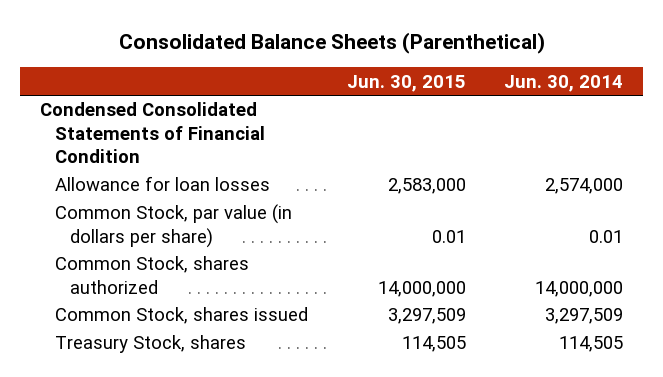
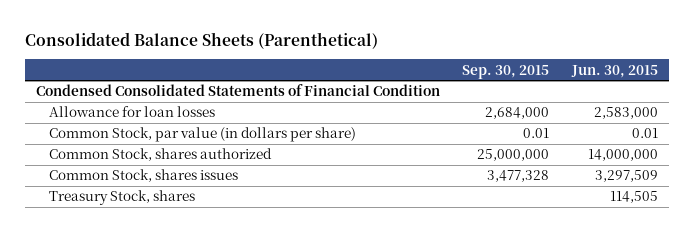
[504,74,624,92] Jun. 30, 2014 -> none
none -> [462,64,550,79] Sep. 30, 2015
[55,307,309,325] Common Stock, shares issued -> [49,169,239,183] Common Stock, shares issues

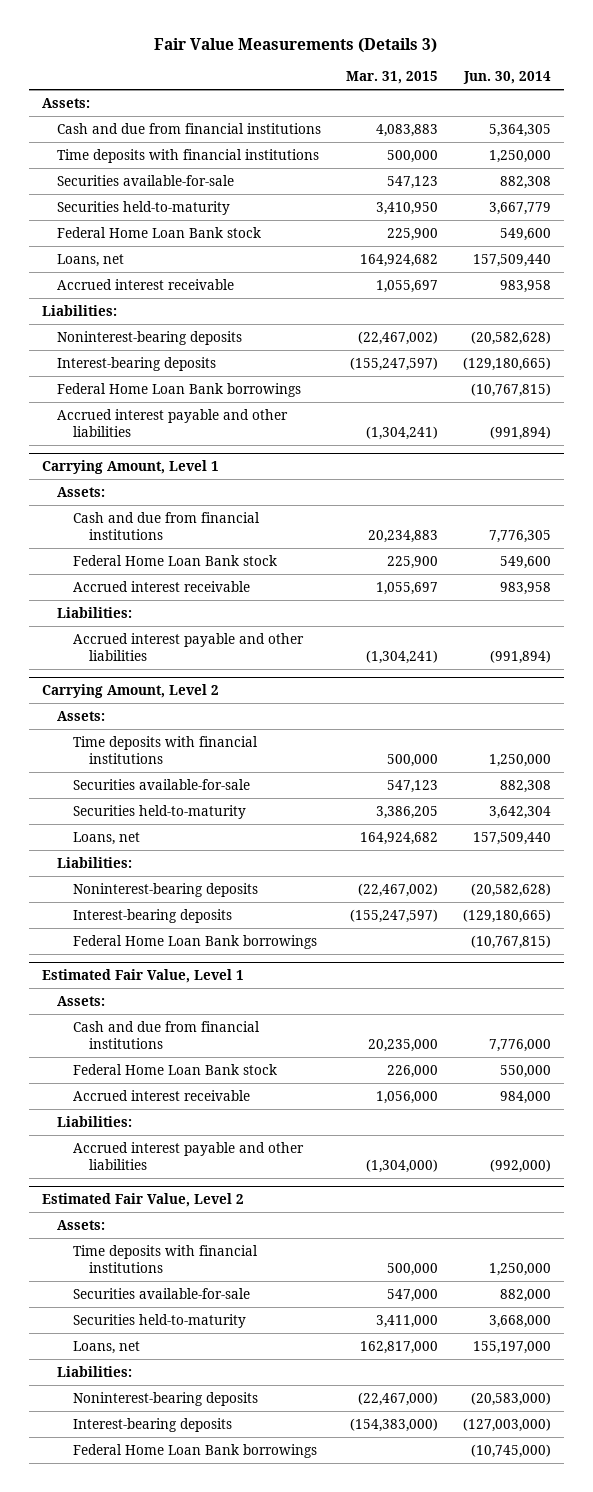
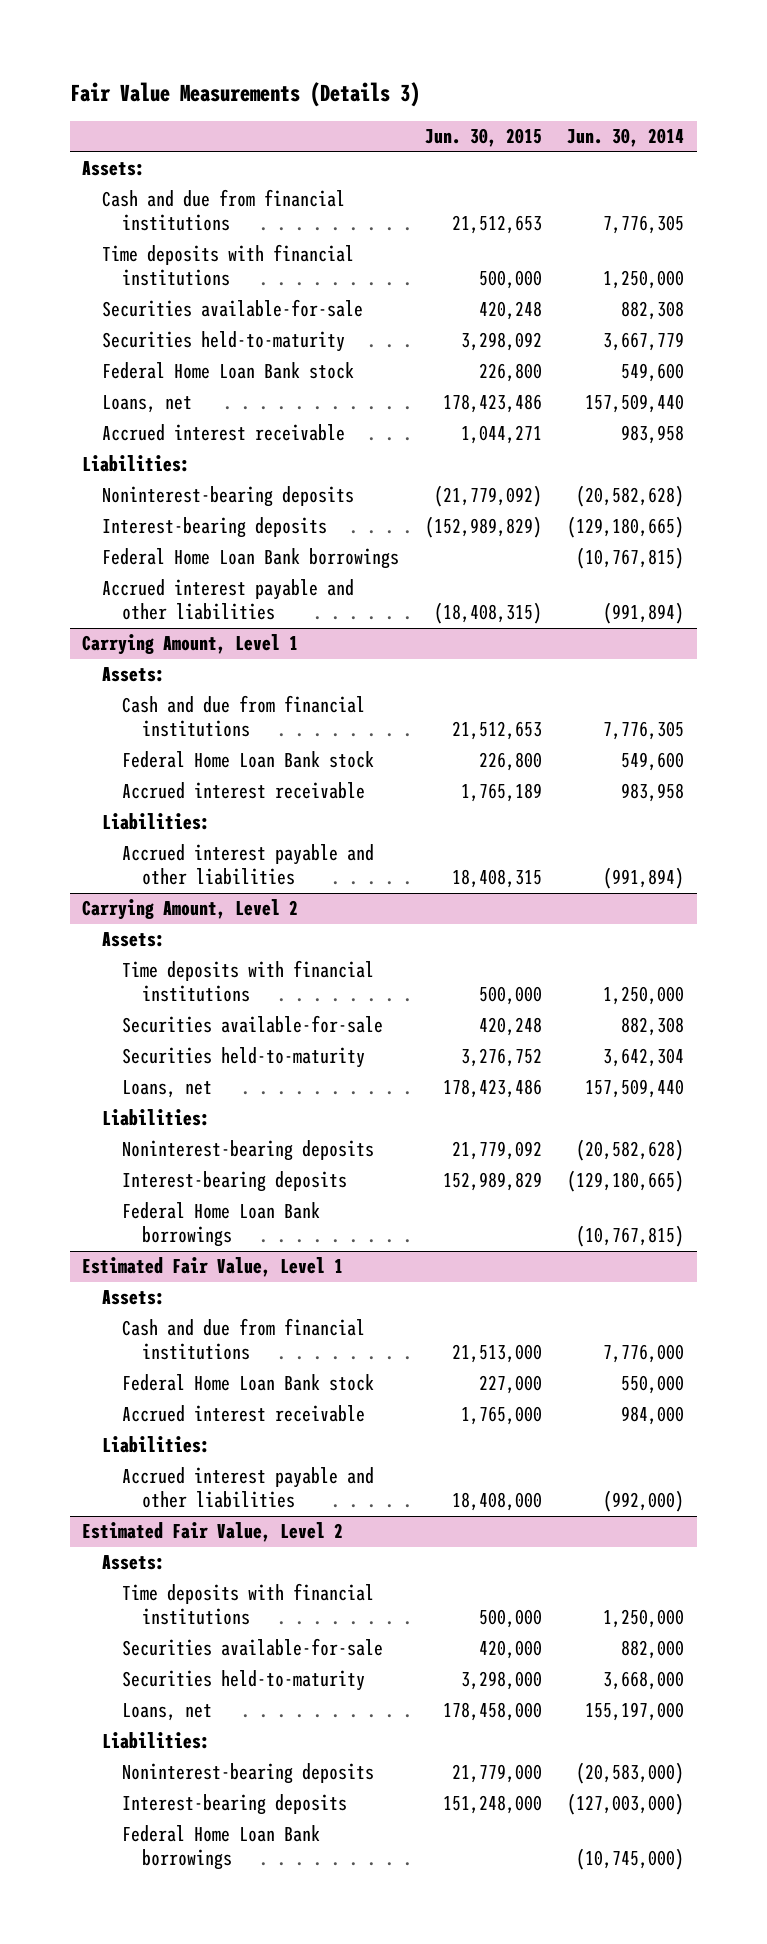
[346,71,439,85] Mar. 31, 2015 -> none
none -> [424,128,542,148] Jun. 30, 2015
[489,123,552,137] 5,364,305 -> [603,215,685,235] 7,776,305

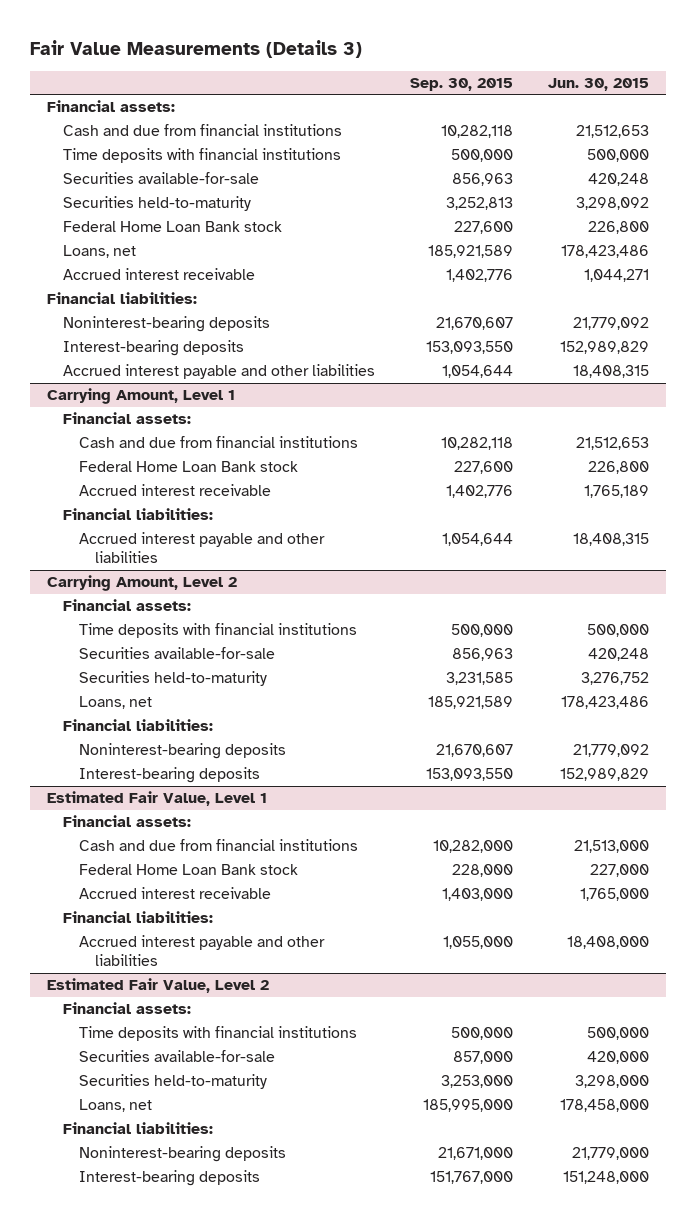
[567,128,685,148] Jun. 30, 2014 -> none
none -> [409,77,513,91] Sep. 30, 2015
[82,161,146,177] Assets: -> [47,100,176,113] Financial assets:
[102,548,400,570] Federal Home Loan Bank borrowings -> none
[82,455,191,473] Liabilities: -> [47,292,198,305] Financial liabilities:
[433,485,542,508] (21,779,092) -> [572,317,649,331] 21,779,092
[424,516,542,539] (152,989,829) -> [559,341,649,355] 152,989,829
[433,602,542,625] (18,408,315) -> [572,365,649,379] 18,408,315
[102,667,166,683] Assets: -> [63,412,192,425] Financial assets:
[102,813,211,831] Liabilities: -> [63,508,214,521] Financial liabilities:
[102,932,166,948] Assets: -> [63,599,192,612] Financial assets:
[102,1109,211,1127] Liabilities: -> [63,719,214,732] Financial liabilities:
[121,1202,320,1248] Federal Home Loan Bank borrowings -> none
[102,1290,166,1306] Assets: -> [63,815,192,828] Financial assets:
[102,1436,211,1454] Liabilities: -> [63,911,214,924] Financial liabilities:
[102,1555,166,1571] Assets: -> [63,1002,192,1015] Financial assets:
[102,1732,211,1750] Liabilities: -> [63,1122,214,1135] Financial liabilities:
[121,1825,320,1871] Federal Home Loan Bank borrowings -> none

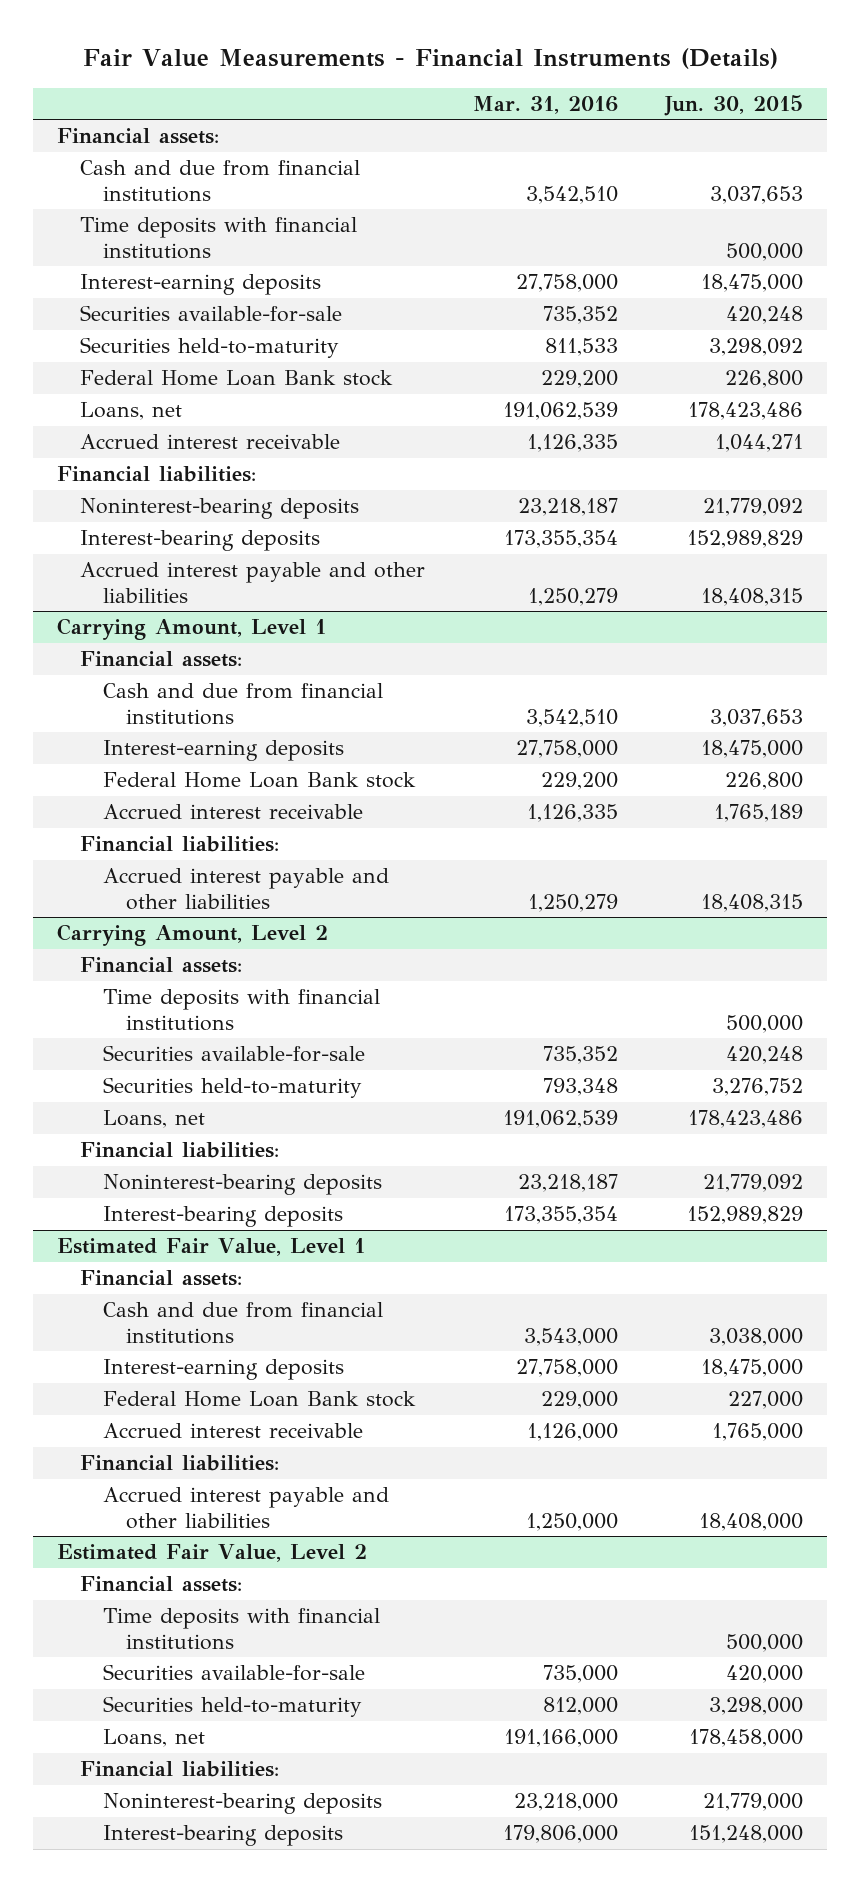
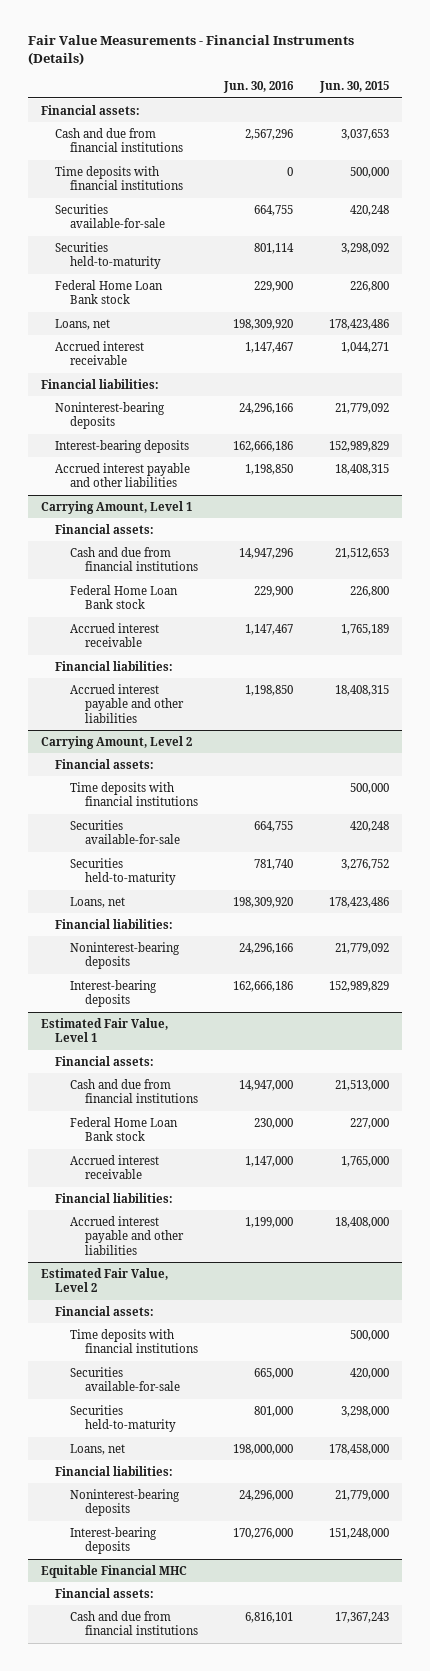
[472,95,618,114] Mar. 31, 2016 -> none
none -> [223,81,295,94] Jun. 30, 2016
[80,274,322,296] Interest-earning deposits -> none
[103,740,345,762] Interest-earning deposits -> none
[709,708,803,727] 3,037,653 -> [334,547,389,559] 21,512,653
[103,1359,345,1381] Interest-earning deposits -> none
[708,1327,803,1346] 3,038,000 -> [334,1079,389,1091] 21,513,000
none -> [40,1564,187,1578] Equitable Financial MHC
none -> [55,1587,155,1598] Financial assets:
none -> [70,1610,198,1636] Cash and due from financial institutions

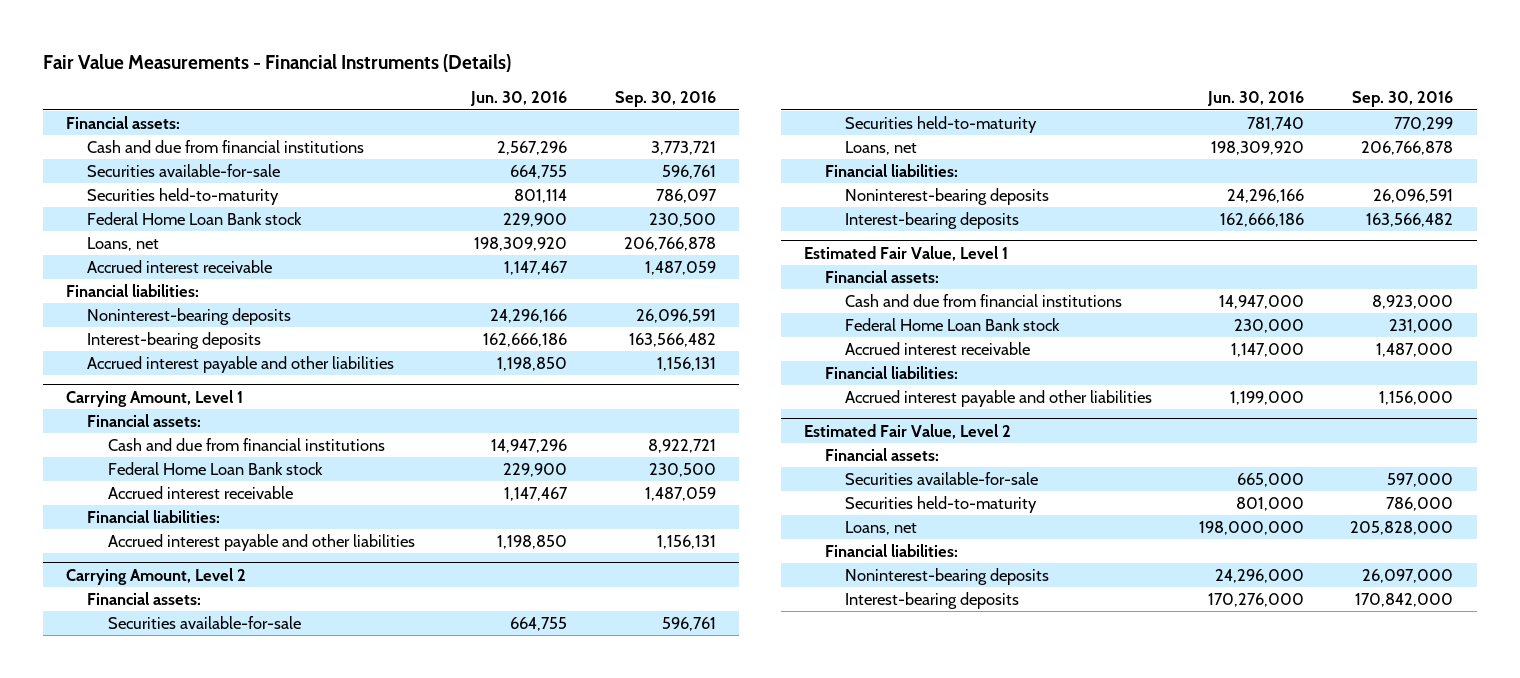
[318,81,389,94] Jun. 30, 2015 -> none
none -> [615,91,717,108] Sep. 30, 2016
[55,165,184,191] Time deposits with financial institutions -> none
[70,781,198,807] Time deposits with financial institutions -> none
[70,1328,198,1354] Time deposits with financial institutions -> none
[40,1564,187,1578] Equitable Financial MHC -> none
[55,1587,155,1598] Financial assets: -> none
[70,1610,198,1636] Cash and due from financial institutions -> none

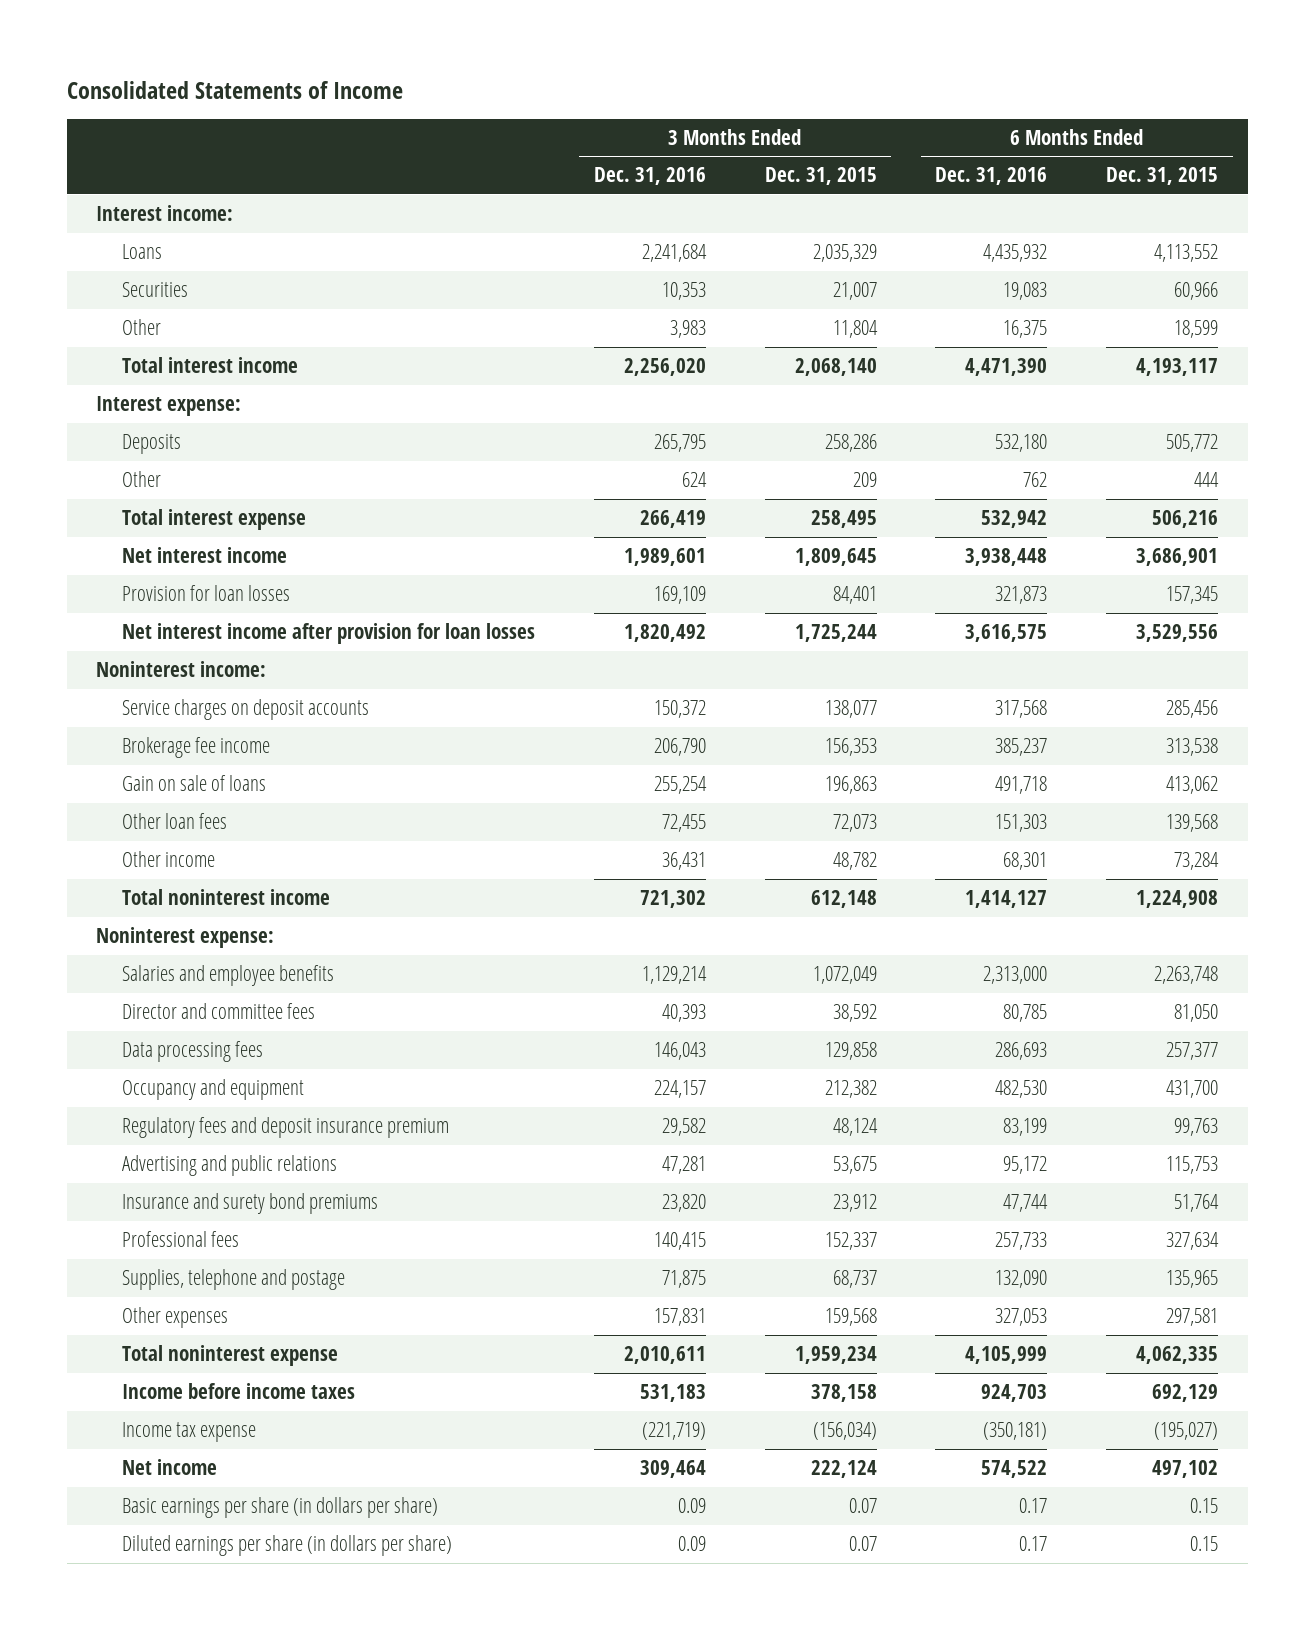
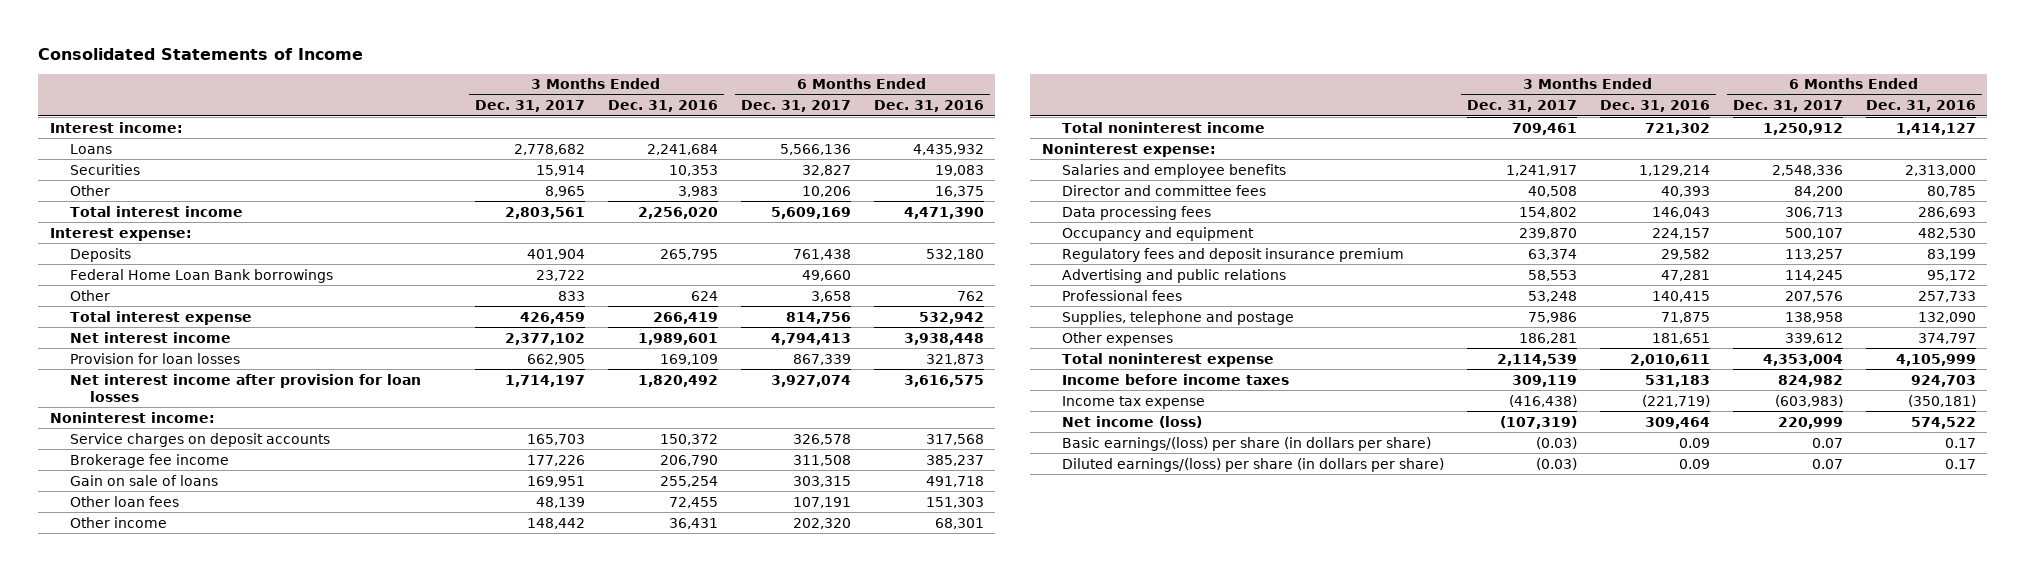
[764,167,877,186] Dec. 31, 2015 -> none
[1106,167,1219,186] Dec. 31, 2015 -> none
none -> [474,100,585,113] Dec. 31, 2017
none -> [740,100,851,113] Dec. 31, 2017
none -> [69,268,333,283] Federal Home Loan Bank borrowings
[122,1193,379,1215] Insurance and surety bond premiums -> none
[653,1308,706,1327] 157,831 -> [1651,332,1710,344] 181,651
[995,1308,1048,1327] 327,053 -> [1917,332,1976,344] 374,797
[122,1459,218,1476] Net income -> [1061,415,1202,428] Net income (loss)
[122,1497,439,1519] Basic earnings per share (in dollars per share) -> [1061,436,1431,451] Basic earnings/(loss) per share (in dollars per share)
[122,1535,453,1557] Diluted earnings per share (in dollars per share) -> [1061,457,1444,472] Diluted earnings/(loss) per share (in dollars per share)

